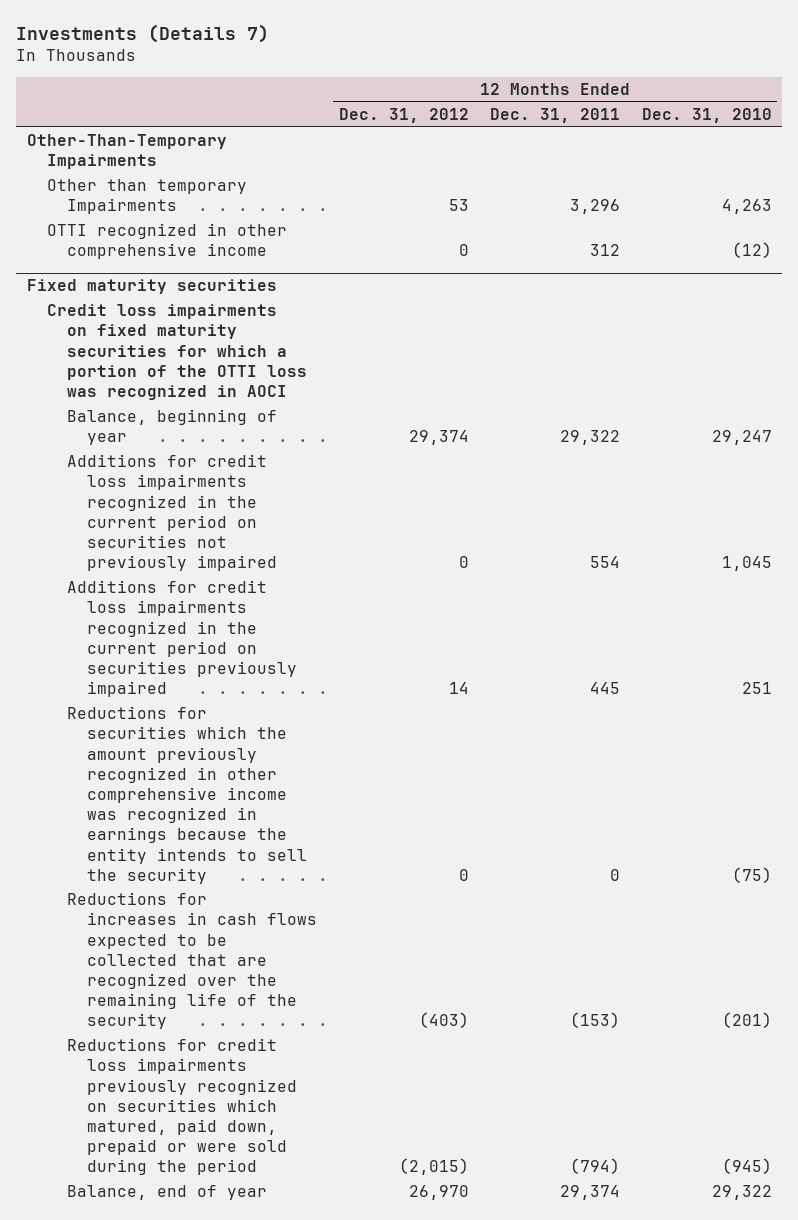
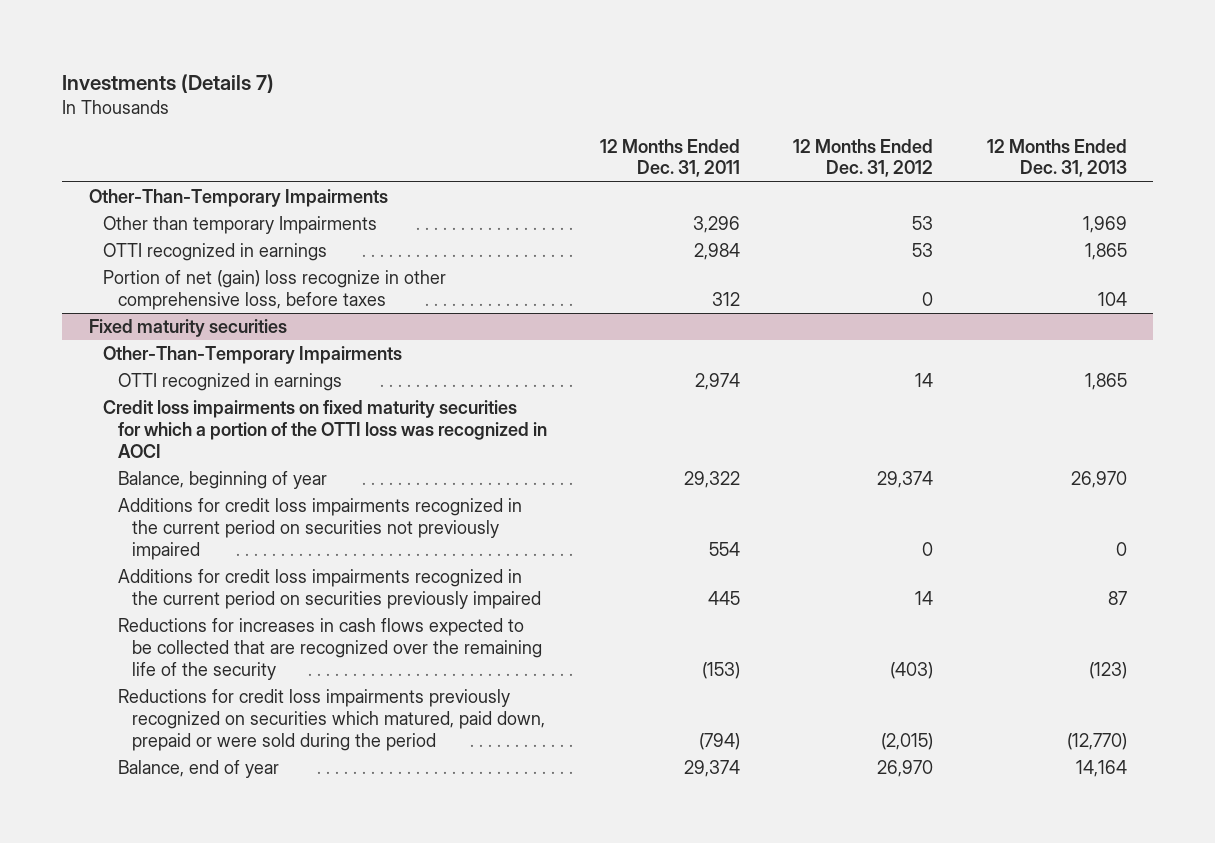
[641,108,772,124] Dec. 31, 2010 -> none
none -> [986,138,1127,178] 12 Months Ended Dec. 31, 2013
none -> [103,243,328,262] OTTI recognized in earnings
[46,223,287,260] OTTI recognized in other comprehensive income -> [103,270,447,311] Portion of net (gain) loss recognize in other comprehensive loss, before taxes
none -> [103,346,403,365] Other-Than-Temporary Impairments
none -> [117,373,342,392] OTTI recognized in earnings
[66,706,308,884] Reductions for securities which the amount previously recognized in other comprehensive income was recognized in earnings because the entity intends to sell the security -> none

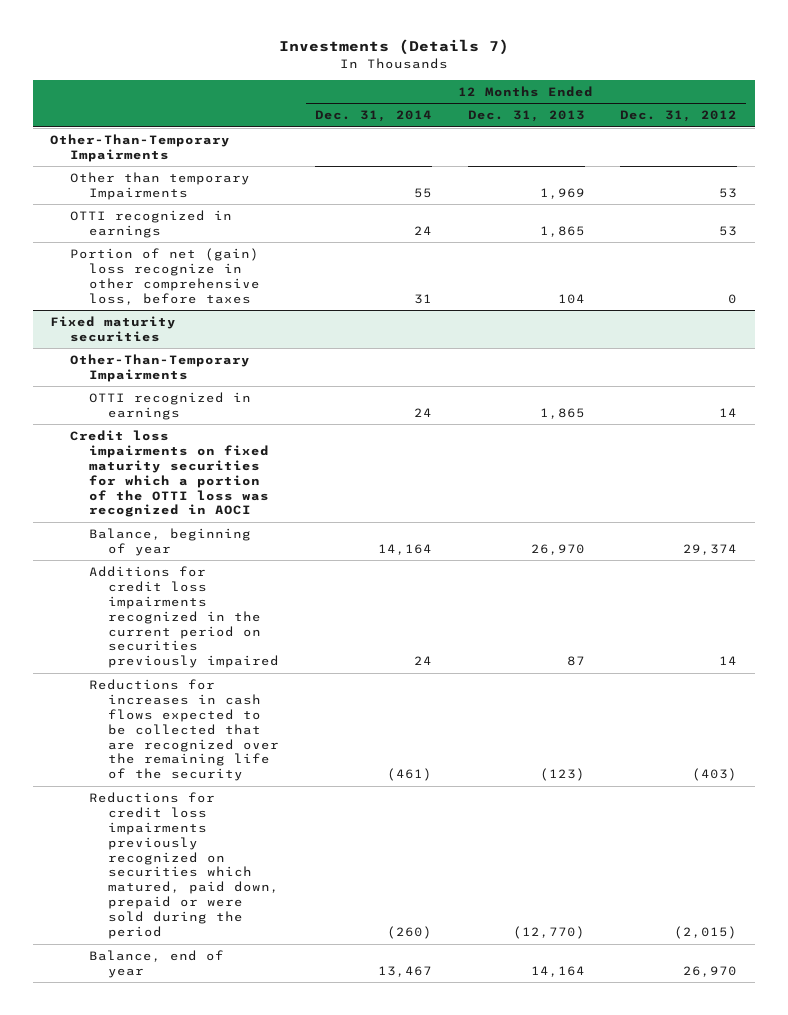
[599,138,740,178] 12 Months Ended Dec. 31, 2011 -> none
none -> [314,110,432,123] Dec. 31, 2014
[117,498,522,561] Additions for credit loss impairments recognized in the current period on securities not previously impaired -> none

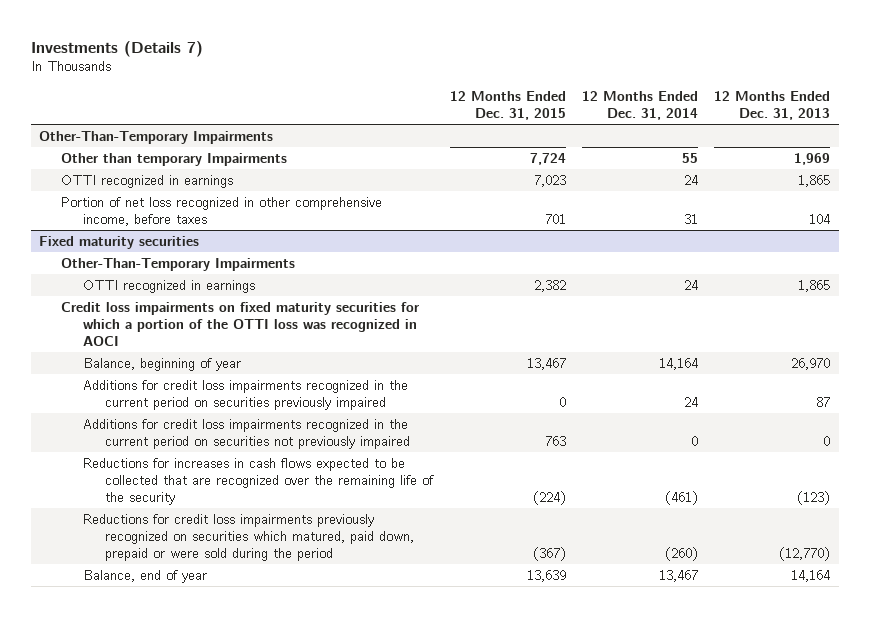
[620,110,738,123] Dec. 31, 2012 -> none
none -> [449,91,566,121] 12 Months Ended Dec. 31, 2015
[69,247,260,305] Portion of net (gain) loss recognize in other comprehensive loss, before taxes -> [61,196,383,226] Portion of net loss recognized in other comprehensive income, before taxes
none -> [83,418,411,449] Additions for credit loss impairments recognized in the current period on securities not previously impaired

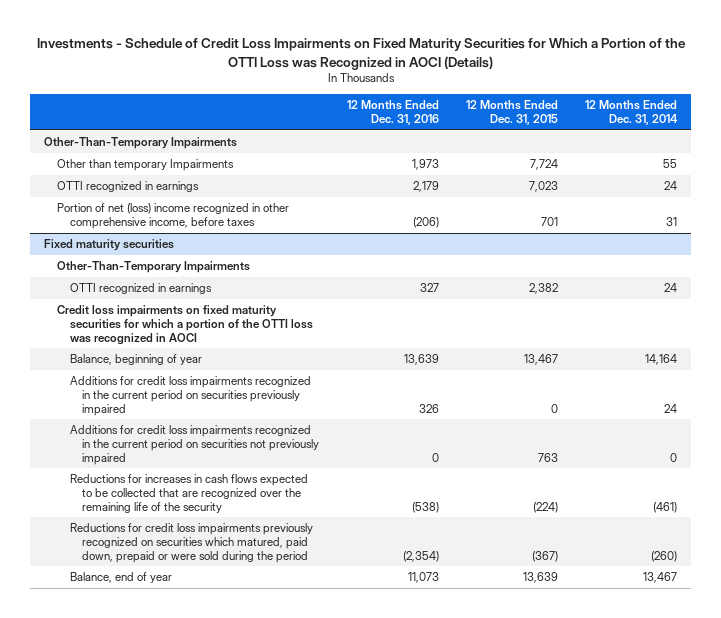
[30,40,203,57] Investments (Details 7) -> [36,38,686,70] Investments - Schedule of Credit Loss Impairments on Fixed Maturity Securities for Which a Portion of the OTTI Loss was Recognized in AOCI (Details)
[714,91,831,121] 12 Months Ended Dec. 31, 2013 -> none
none -> [346,100,439,125] 12 Months Ended Dec. 31, 2016
[61,196,383,226] Portion of net loss recognized in other comprehensive income, before taxes -> [56,203,289,229] Portion of net (loss) income recognized in other comprehensive income, before taxes

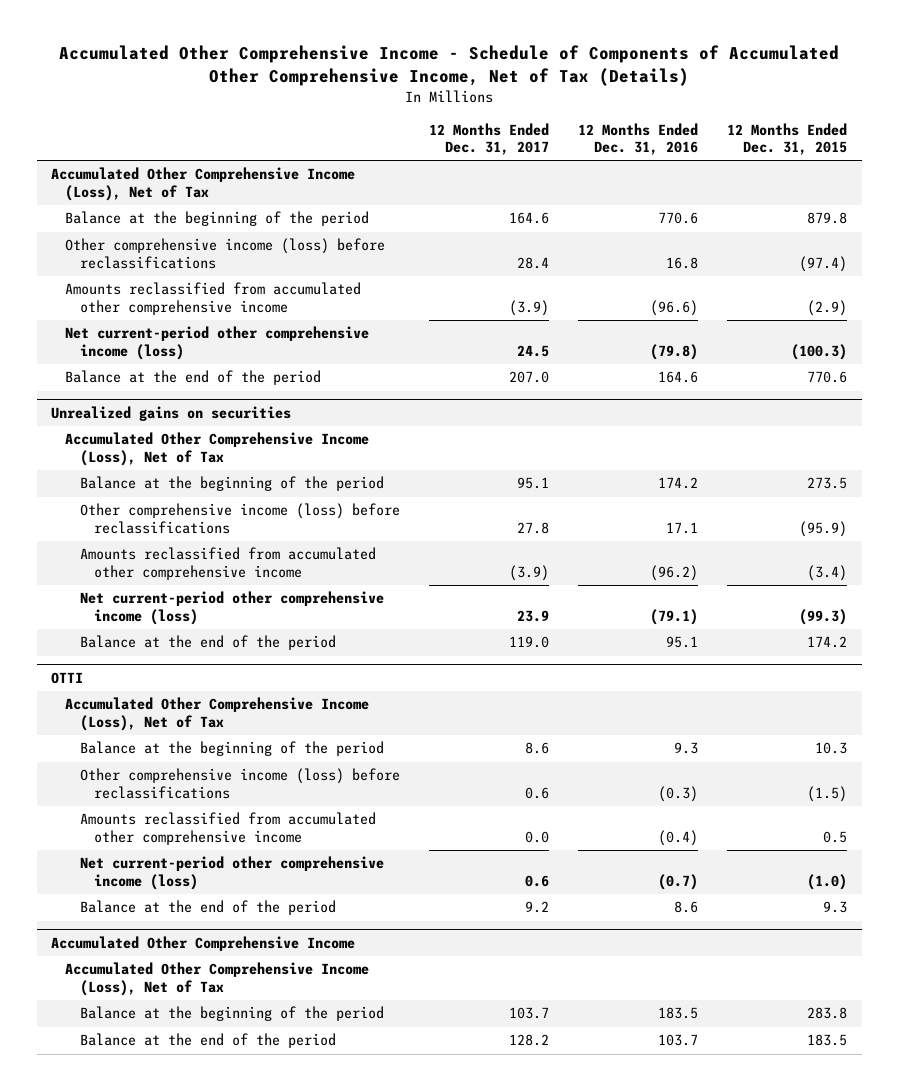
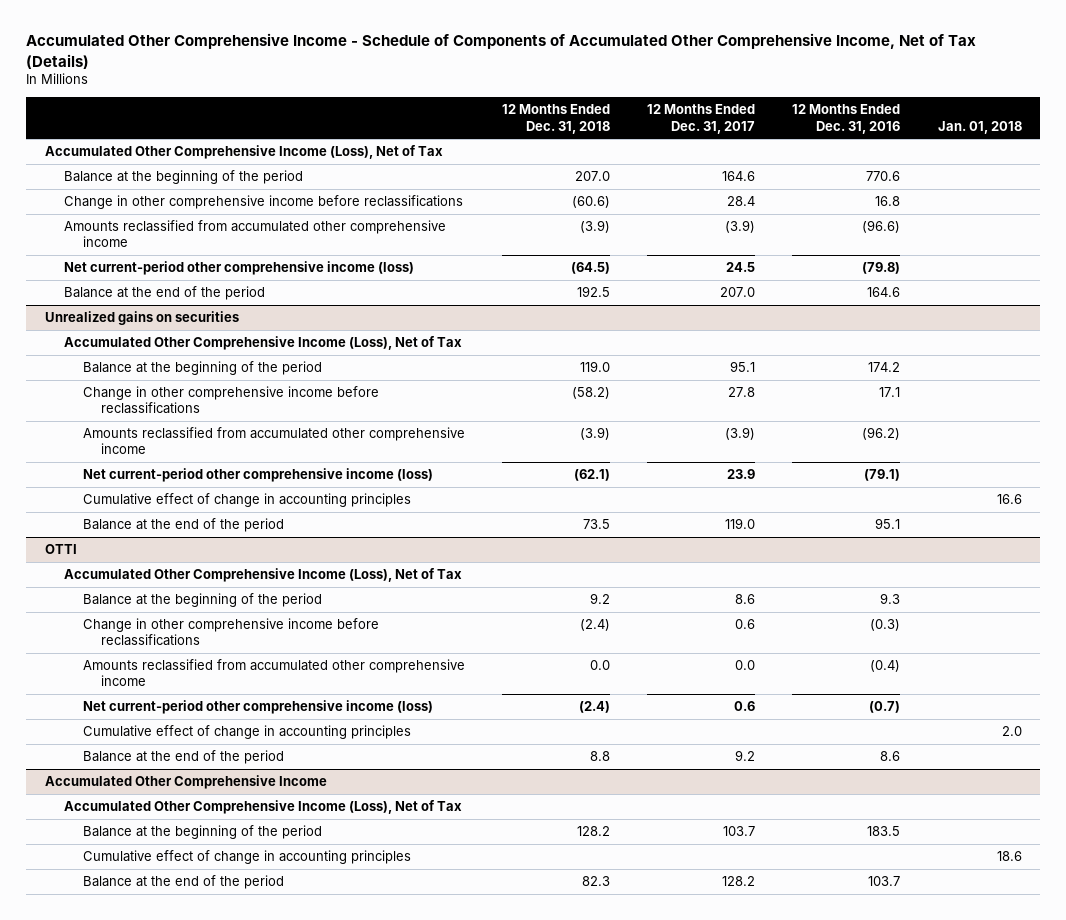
[727,122,848,155] 12 Months Ended Dec. 31, 2015 -> none
none -> [501,104,610,134] 12 Months Ended Dec. 31, 2018
none -> [937,120,1022,134] Jan. 01, 2018
[65,238,386,269] Other comprehensive income (loss) before reclassifications -> [63,195,463,210] Change in other comprehensive income before reclassifications
[79,503,400,534] Other comprehensive income (loss) before reclassifications -> [82,386,379,415] Change in other comprehensive income before reclassifications
none -> [82,493,411,508] Cumulative effect of change in accounting principles
[79,768,400,799] Other comprehensive income (loss) before reclassifications -> [82,618,379,647] Change in other comprehensive income before reclassifications
none -> [82,725,411,740] Cumulative effect of change in accounting principles
none -> [82,850,411,865] Cumulative effect of change in accounting principles

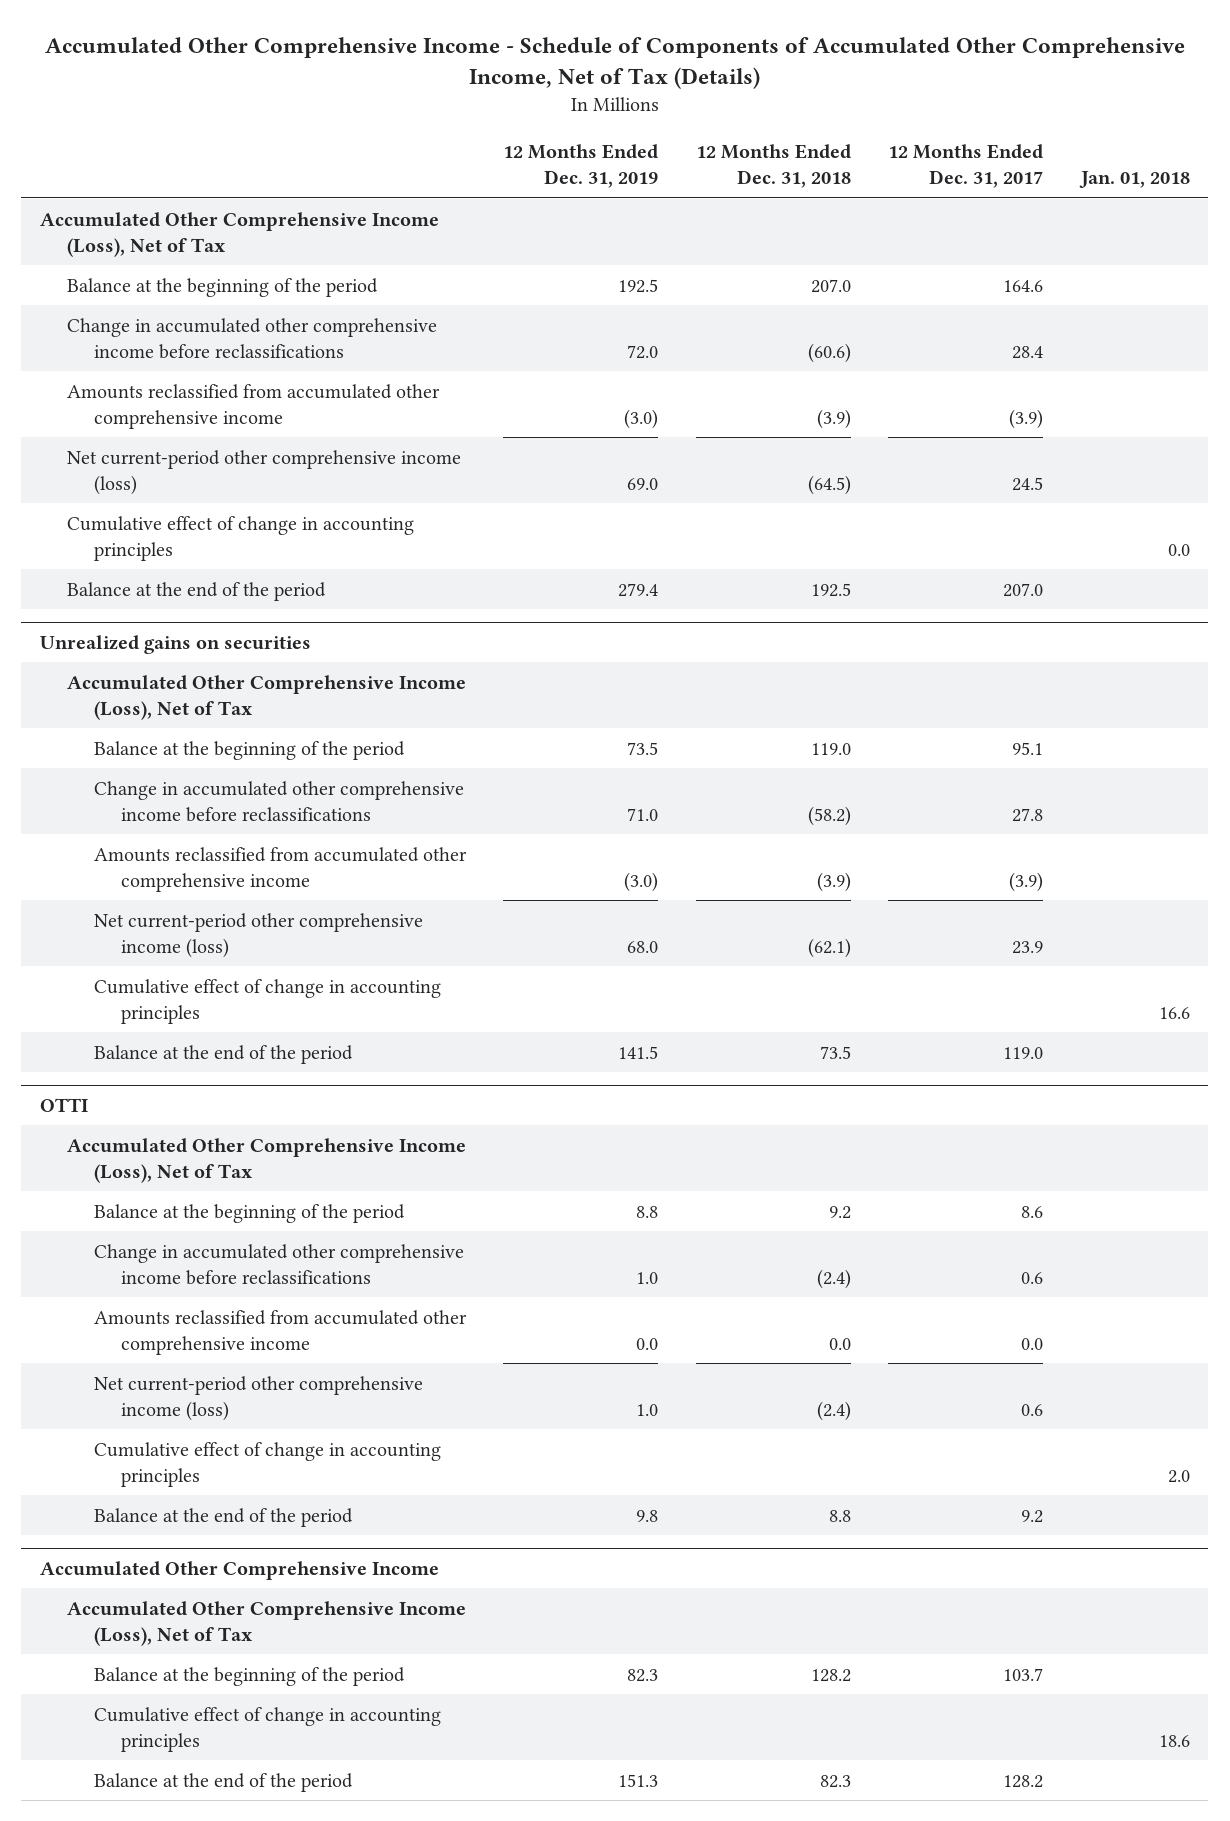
[792,104,901,134] 12 Months Ended Dec. 31, 2016 -> none
none -> [503,143,659,188] 12 Months Ended Dec. 31, 2019
[63,195,463,210] Change in other comprehensive income before reclassifications -> [67,317,438,359] Change in accumulated other comprehensive income before reclassifications
none -> [67,515,415,561] Cumulative effect of change in accounting principles
[82,386,379,415] Change in other comprehensive income before reclassifications -> [93,780,464,822] Change in accumulated other comprehensive income before reclassifications
[82,618,379,647] Change in other comprehensive income before reclassifications -> [93,1243,464,1285] Change in accumulated other comprehensive income before reclassifications

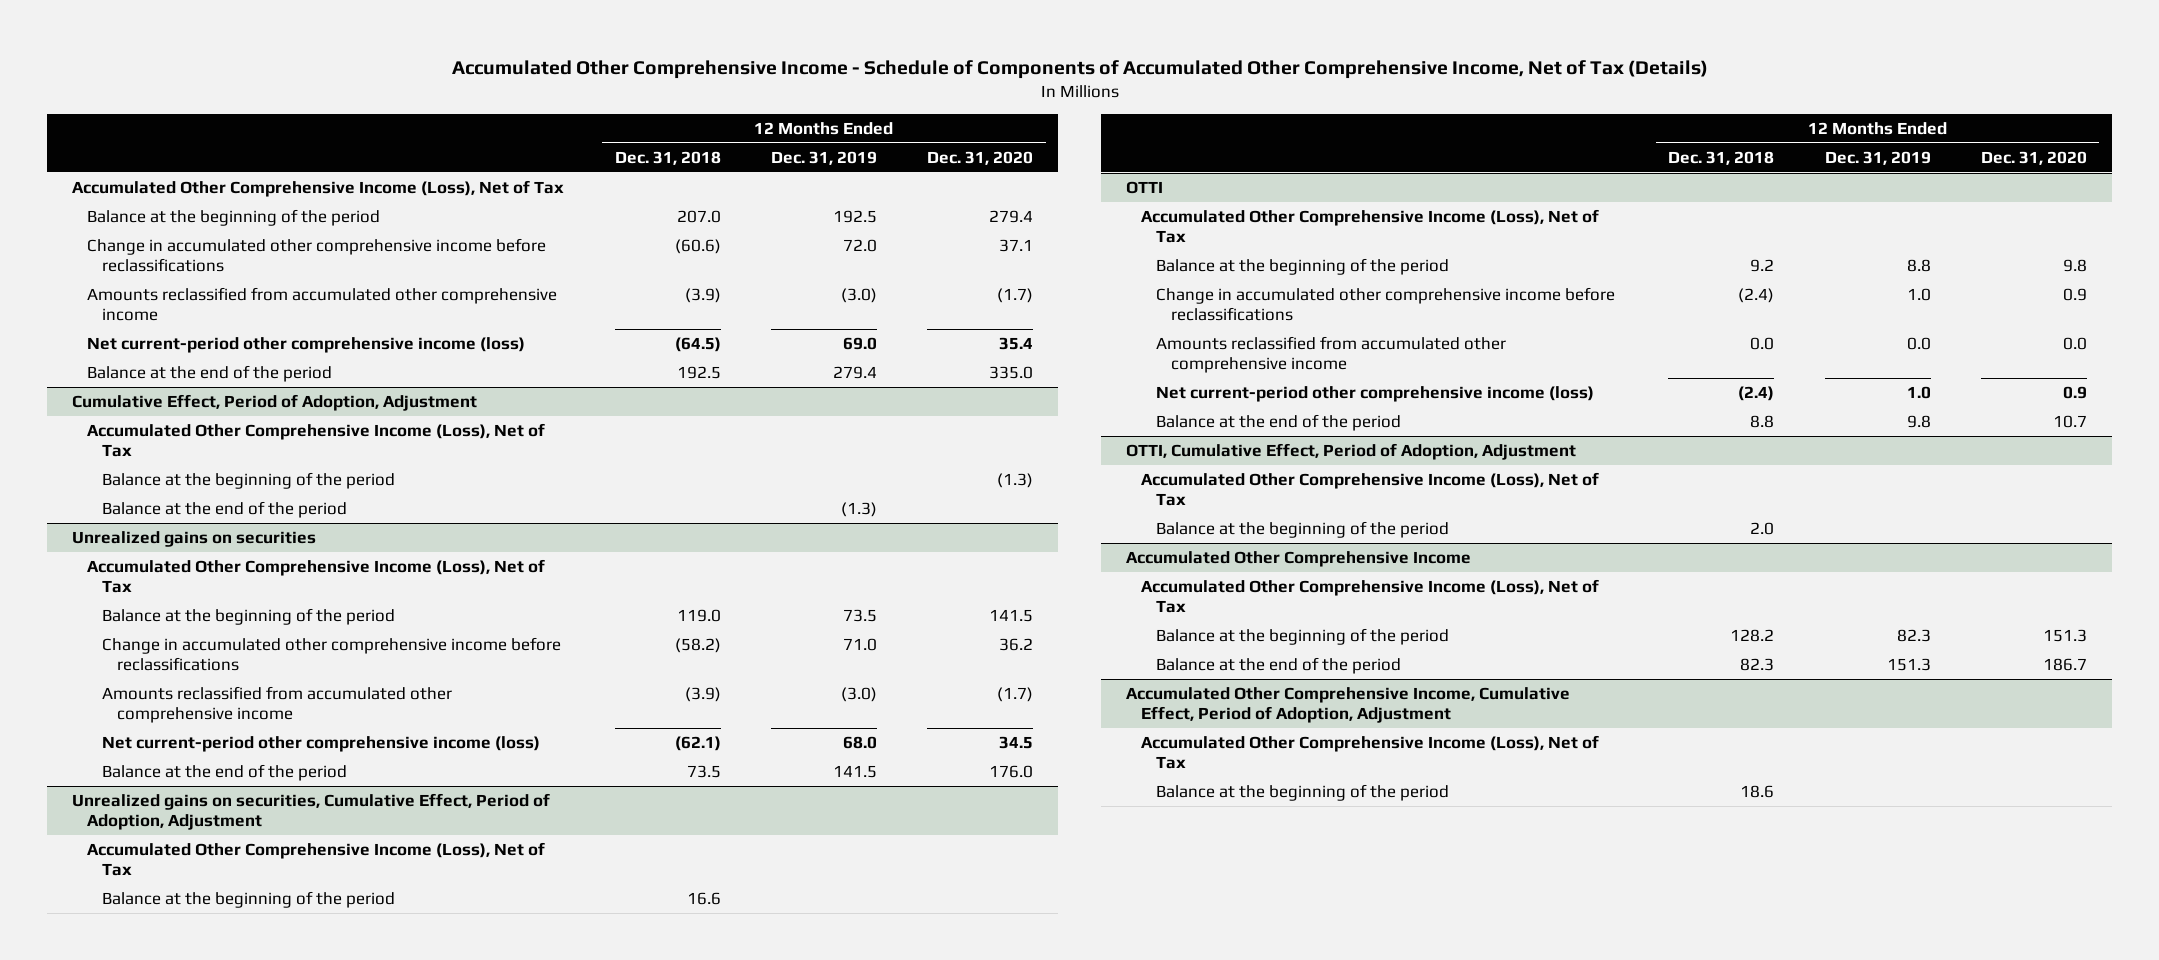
[888,143,1044,188] 12 Months Ended Dec. 31, 2017 -> none
[1078,170,1190,188] Jan. 01, 2018 -> none
none -> [927,150,1034,165] Dec. 31, 2020
[67,515,415,561] Cumulative effect of change in accounting principles -> none
none -> [72,393,478,411] Cumulative Effect, Period of Adoption, Adjustment
none -> [87,422,546,458] Accumulated Other Comprehensive Income (Loss), Net of Tax
none -> [102,471,396,489] Balance at the beginning of the period
none -> [102,500,348,518] Balance at the end of the period
[93,978,441,1024] Cumulative effect of change in accounting principles -> none
none -> [72,792,551,831] Unrealized gains on securities, Cumulative Effect, Period of Adoption, Adjustment
none -> [87,841,546,877] Accumulated Other Comprehensive Income (Loss), Net of Tax
none -> [102,890,396,908] Balance at the beginning of the period
[93,1441,441,1487] Cumulative effect of change in accounting principles -> none
none -> [1126,442,1577,460] OTTI, Cumulative Effect, Period of Adoption, Adjustment
none -> [1141,471,1600,507] Accumulated Other Comprehensive Income (Loss), Net of Tax
none -> [1155,520,1449,538] Balance at the beginning of the period
[93,1706,441,1752] Cumulative effect of change in accounting principles -> none
none -> [1126,686,1571,724] Accumulated Other Comprehensive Income, Cumulative Effect, Period of Adoption, Adjustment
none -> [1141,734,1600,770] Accumulated Other Comprehensive Income (Loss), Net of Tax
none -> [1155,783,1449,801] Balance at the beginning of the period

